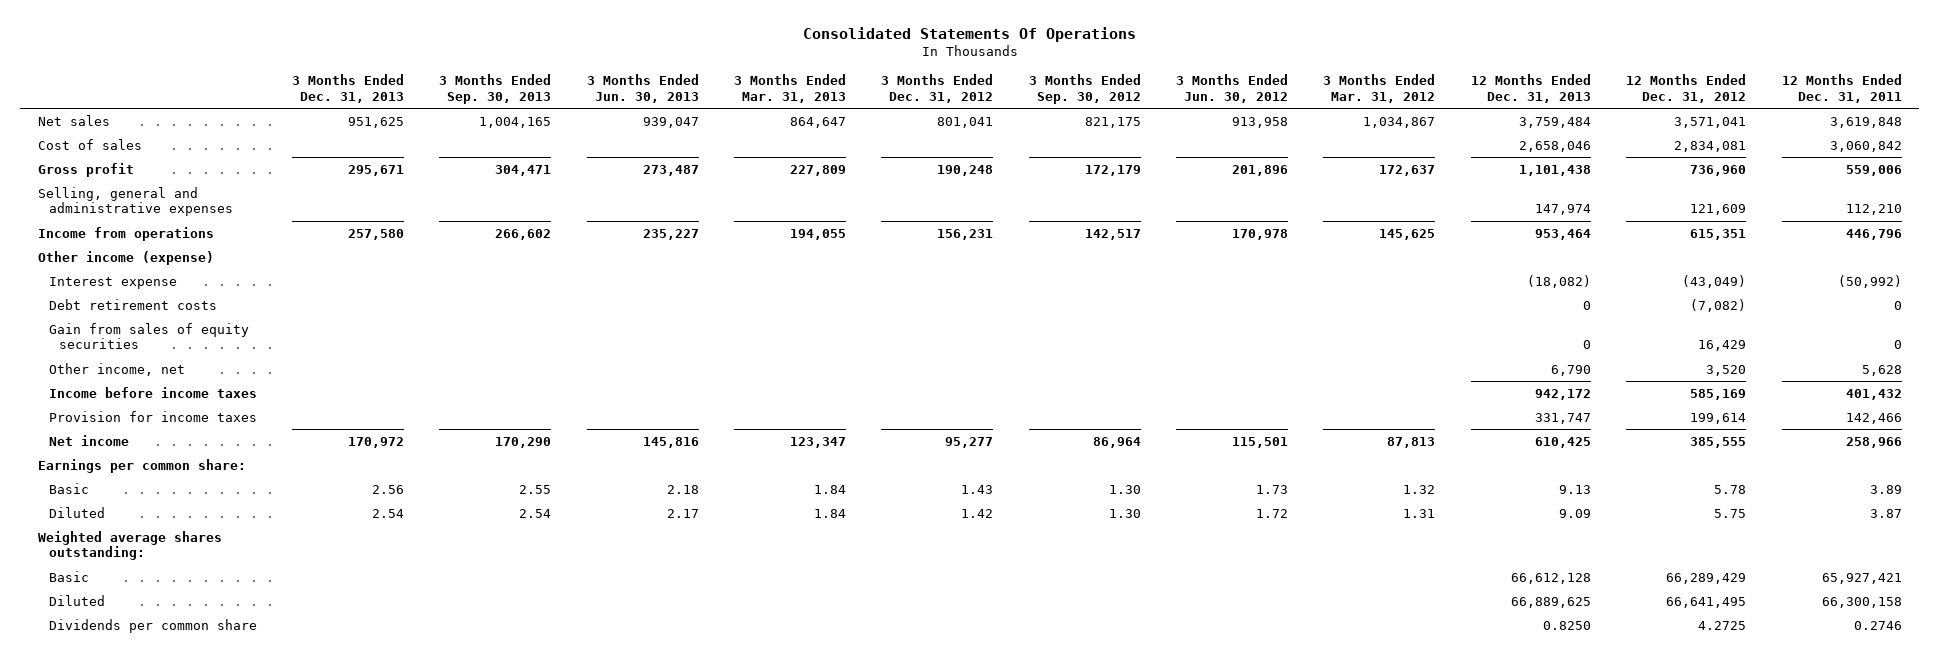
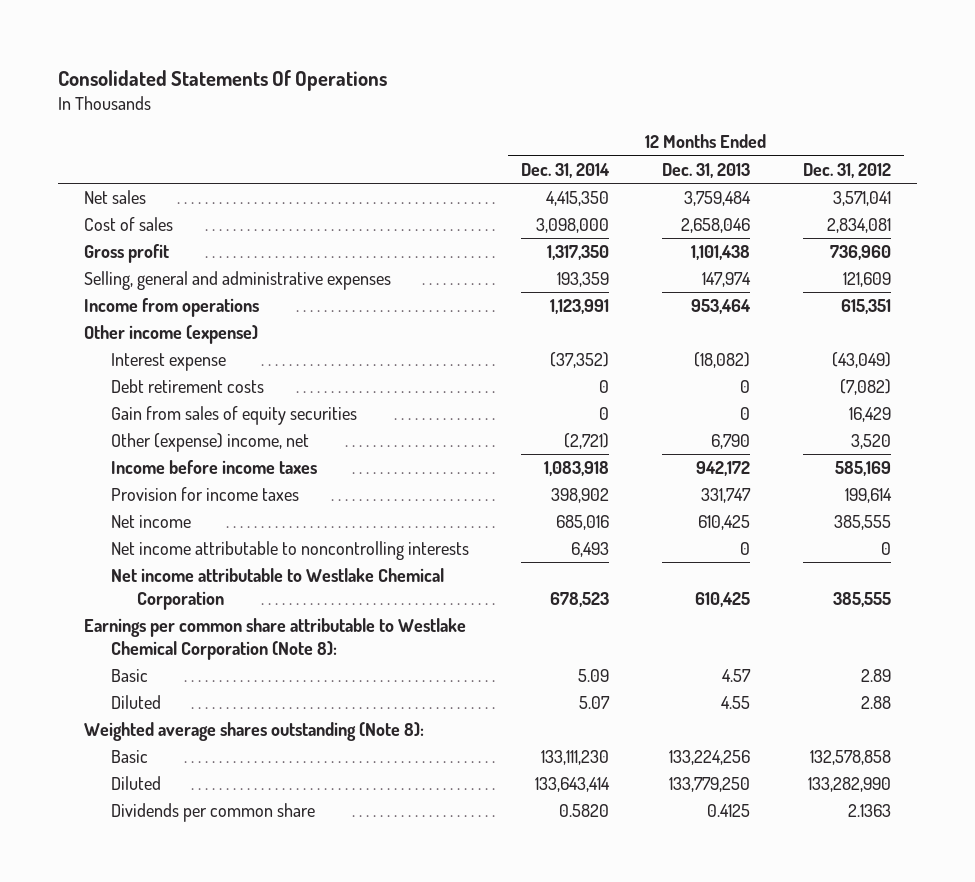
[291,74,404,103] 3 Months Ended Dec. 31, 2013 -> none
[439,74,552,104] 3 Months Ended Sep. 30, 2013 -> none
[586,74,699,103] 3 Months Ended Jun. 30, 2013 -> none
[733,74,846,103] 3 Months Ended Mar. 31, 2013 -> none
[881,74,994,103] 3 Months Ended Dec. 31, 2012 -> none
[1028,74,1141,104] 3 Months Ended Sep. 30, 2012 -> none
[1176,74,1289,103] 3 Months Ended Jun. 30, 2012 -> none
[1323,74,1436,103] 3 Months Ended Mar. 31, 2012 -> none
[1781,74,1902,103] 12 Months Ended Dec. 31, 2011 -> none
none -> [521,162,611,178] Dec. 31, 2014
[48,362,185,376] Other income, net -> [110,433,309,453] Other (expense) income, net
none -> [110,541,469,561] Net income attributable to noncontrolling interests
none -> [110,568,444,610] Net income attributable to Westlake Chemical Corporation
[37,458,246,473] Earnings per common share: -> [84,618,467,660] Earnings per common share attributable to Westlake Chemical Corporation (Note 8):
[1558,484,1591,494] 9.13 -> [722,669,752,683] 4.57
[1714,484,1747,494] 5.78 -> [860,669,891,683] 2.89
[1558,508,1591,518] 9.09 -> [721,696,751,710] 4.55
[1714,508,1747,518] 5.75 -> [860,696,891,710] 2.88
[37,530,222,561] Weighted average shares outstanding: -> [84,722,425,742] Weighted average shares outstanding (Note 8):
[1510,572,1591,584] 66,612,128 -> [669,750,751,766] 133,224,256
[1666,572,1747,584] 66,289,429 -> [809,750,891,766] 132,578,858
[1510,596,1591,608] 66,889,625 -> [669,777,751,793] 133,779,250
[1666,596,1747,608] 66,641,495 -> [807,777,891,793] 133,282,990
[1542,620,1591,630] 0.8250 -> [707,804,751,818] 0.4125
[1698,620,1747,630] 4.2725 -> [847,804,891,818] 2.1363

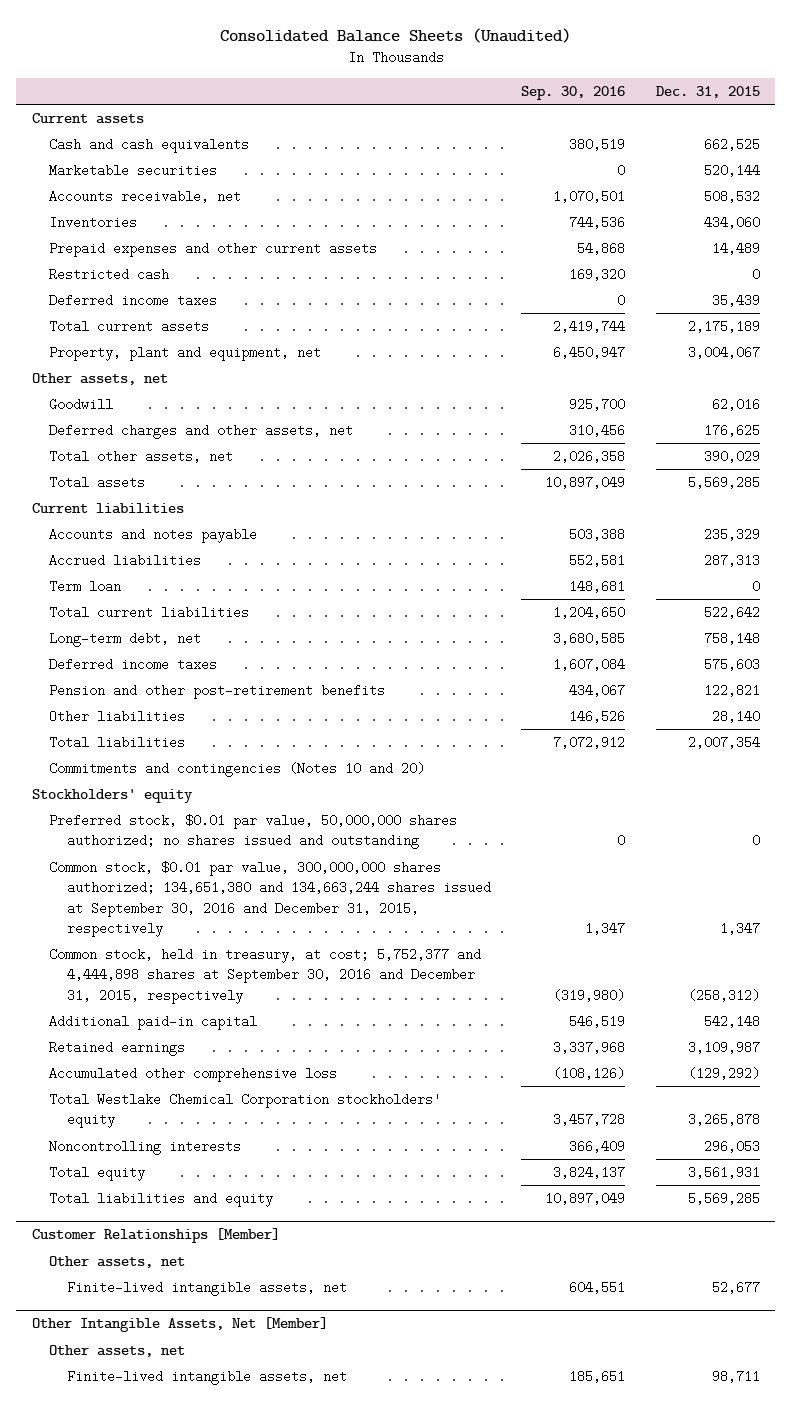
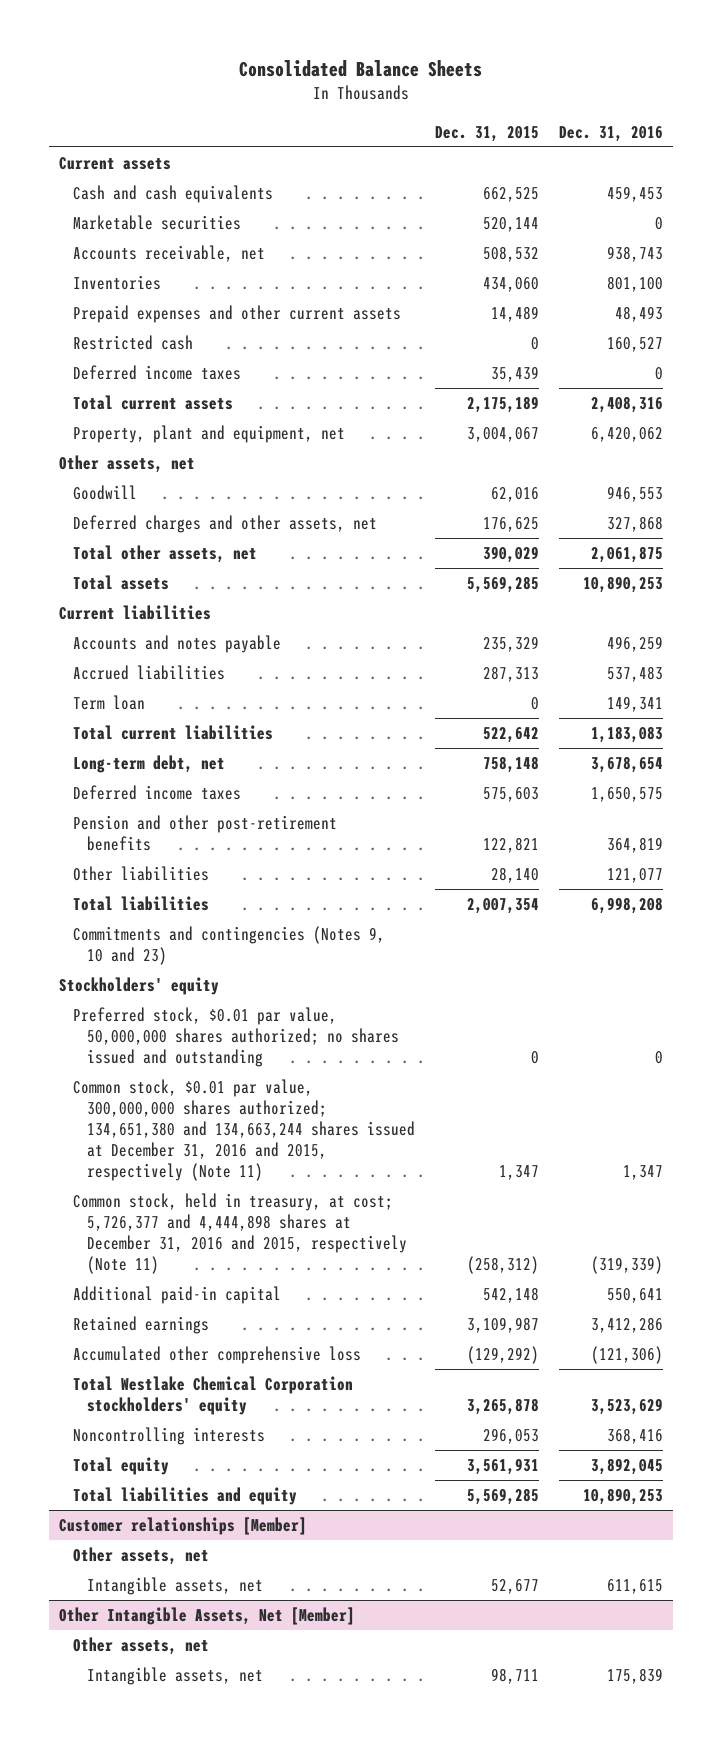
[219,27,571,43] Consolidated Balance Sheets (Unaudited) -> [239,60,483,78] Consolidated Balance Sheets
[521,85,626,100] Sep. 30, 2016 -> none
none -> [559,125,664,142] Dec. 31, 2016
[49,762,426,778] Commitments and contingencies (Notes 10 and 20) -> [73,926,386,965] Commitments and contingencies (Notes 9, 10 and 23)
[49,861,491,937] Common stock, $0.01 par value, 300,000,000 shares authorized; 134,651,380 and 134,663,244 shares issued at September 30, 2016 and December 31, 2015, respectively -> [73,1079,416,1181] Common stock, $0.01 par value, 300,000,000 shares authorized; 134,651,380 and 134,663,244 shares issued at December 31, 2016 and 2015, respectively (Note 11)
[49,948,482,1004] Common stock, held in treasury, at cost; 5,752,377 and 4,444,898 shares at September 30, 2016 and December 31, 2015, respectively -> [73,1193,408,1274] Common stock, held in treasury, at cost; 5,726,377 and 4,444,898 shares at December 31, 2016 and 2015, respectively (Note 11)
[31,1228,280,1244] Customer Relationships [Member] -> [59,1517,308,1536] Customer relationships [Member]
[66,1281,347,1297] Finite-lived intangible assets, net -> [87,1577,264,1596] Intangible assets, net
[66,1370,347,1386] Finite-lived intangible assets, net -> [87,1667,264,1686] Intangible assets, net

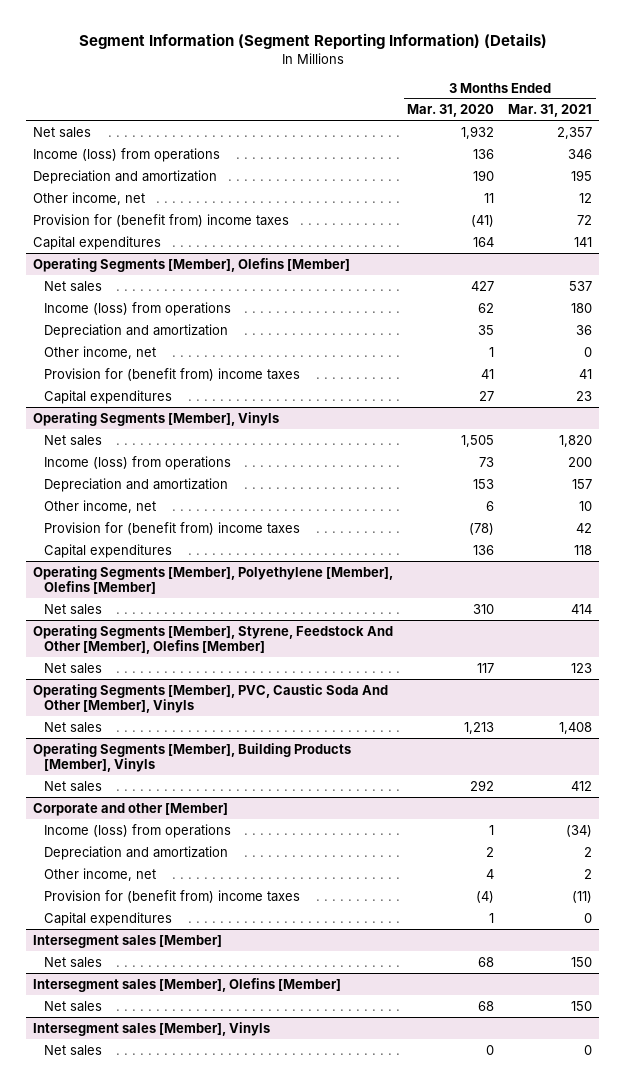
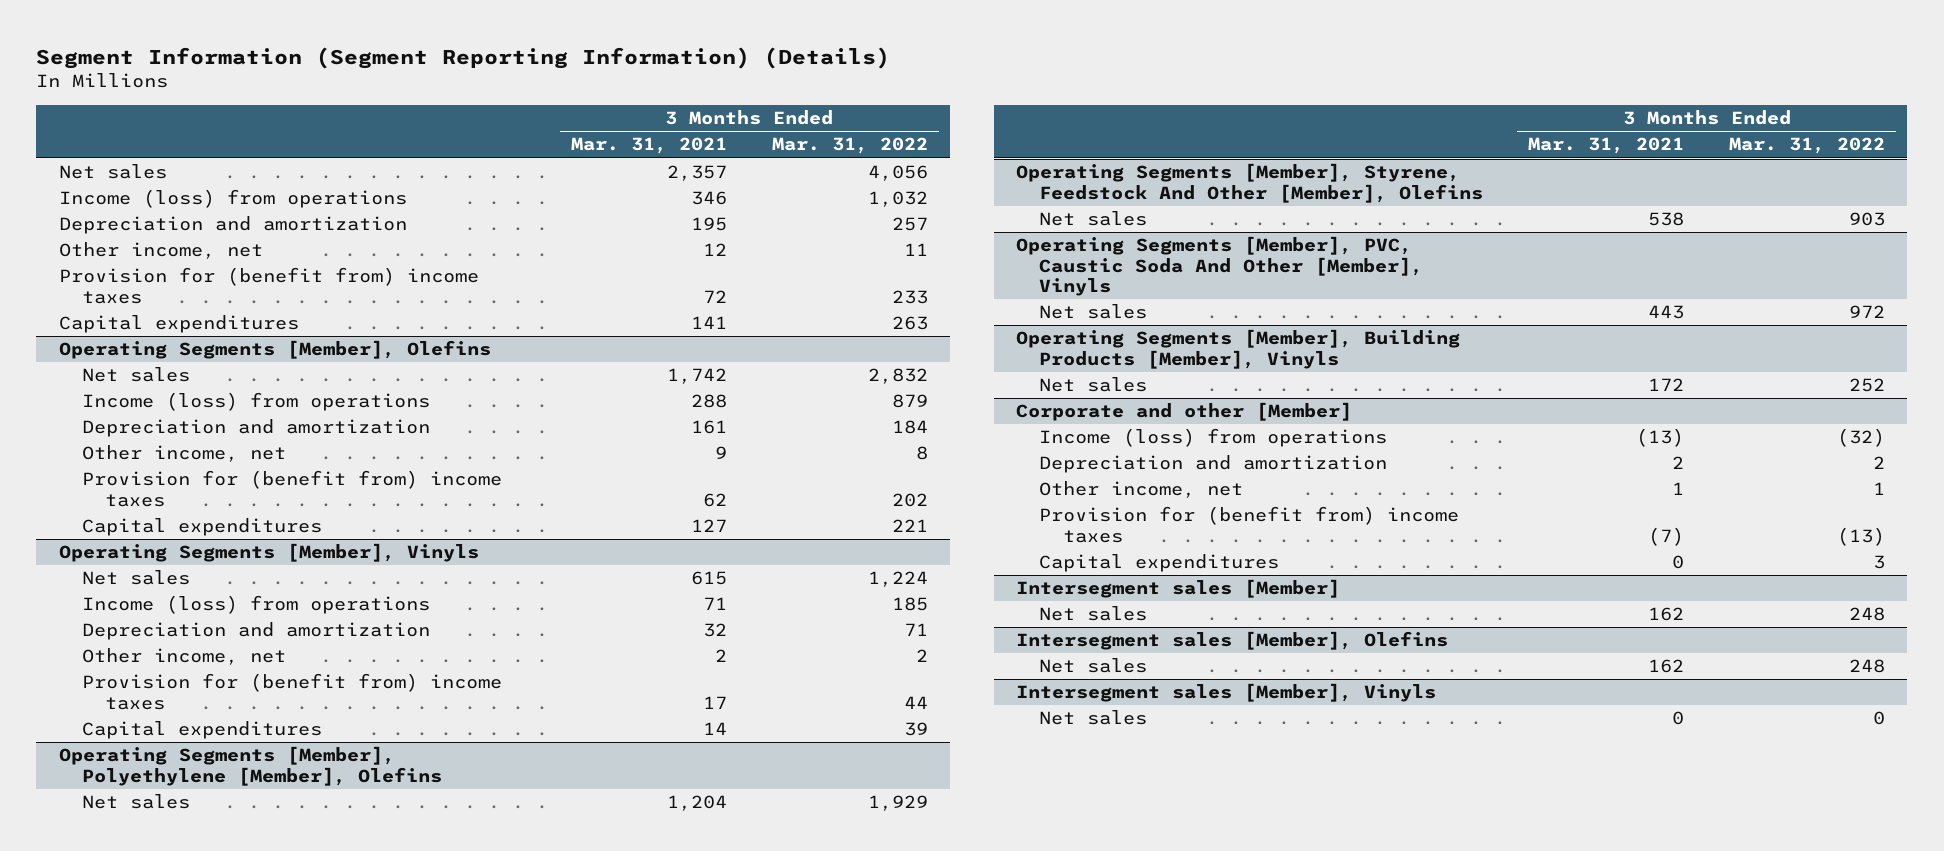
[407,104,495,118] Mar. 31, 2020 -> none
none -> [771,137,928,155] Mar. 31, 2022
[32,257,350,272] Operating Segments [Member], Olefins [Member] -> [58,340,491,360] Operating Segments [Member], Olefins
[569,280,593,291] 537 -> [666,368,727,385] 1,742
[571,302,593,313] 180 -> [690,394,727,409] 288
[576,324,593,335] 36 -> [690,420,727,435] 161
[584,346,593,357] 0 -> [714,446,727,460] 9
[579,368,593,379] 41 -> [702,492,727,507] 62
[576,390,593,401] 23 -> [690,519,727,533] 127
[559,434,593,447] 1,820 -> [690,571,727,586] 615
[568,456,593,467] 200 -> [702,597,727,611] 71
[572,478,593,489] 157 -> [702,623,727,638] 32
[579,500,593,511] 10 -> [714,649,727,663] 2
[576,522,593,533] 42 -> [702,695,727,709] 17
[574,544,593,555] 118 -> [702,722,727,736] 14
[32,565,393,595] Operating Segments [Member], Polyethylene [Member], Olefins [Member] -> [58,746,443,786] Operating Segments [Member], Polyethylene [Member], Olefins
[571,603,593,614] 414 -> [666,795,727,812] 1,204
[32,624,393,655] Operating Segments [Member], Styrene, Feedstock And Other [Member], Olefins [Member] -> [1016,163,1484,203] Operating Segments [Member], Styrene, Feedstock And Other [Member], Olefins
[571,662,593,673] 123 -> [1648,212,1685,227] 538
[559,721,593,734] 1,408 -> [1648,305,1685,320] 443
[571,780,593,791] 412 -> [1648,378,1685,392] 172
[566,824,593,837] (34) -> [1636,428,1685,448] (13)
[584,868,593,879] 2 -> [1672,482,1685,496] 1
[572,890,593,903] (11) -> [1648,526,1685,546] (7)
[571,956,593,967] 150 -> [1648,607,1685,622] 162
[32,977,341,992] Intersegment sales [Member], Olefins [Member] -> [1016,631,1449,651] Intersegment sales [Member], Olefins
[571,1000,593,1011] 150 -> [1648,659,1685,674] 162

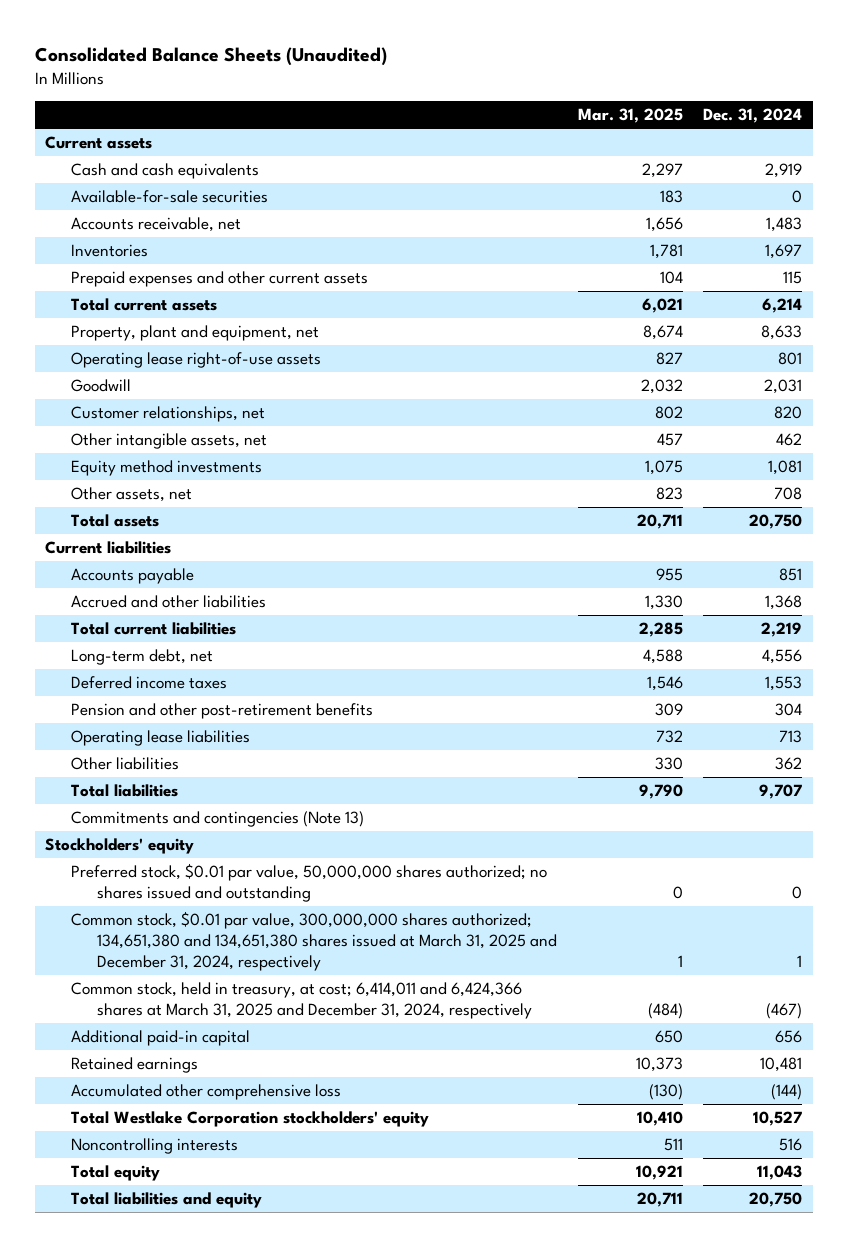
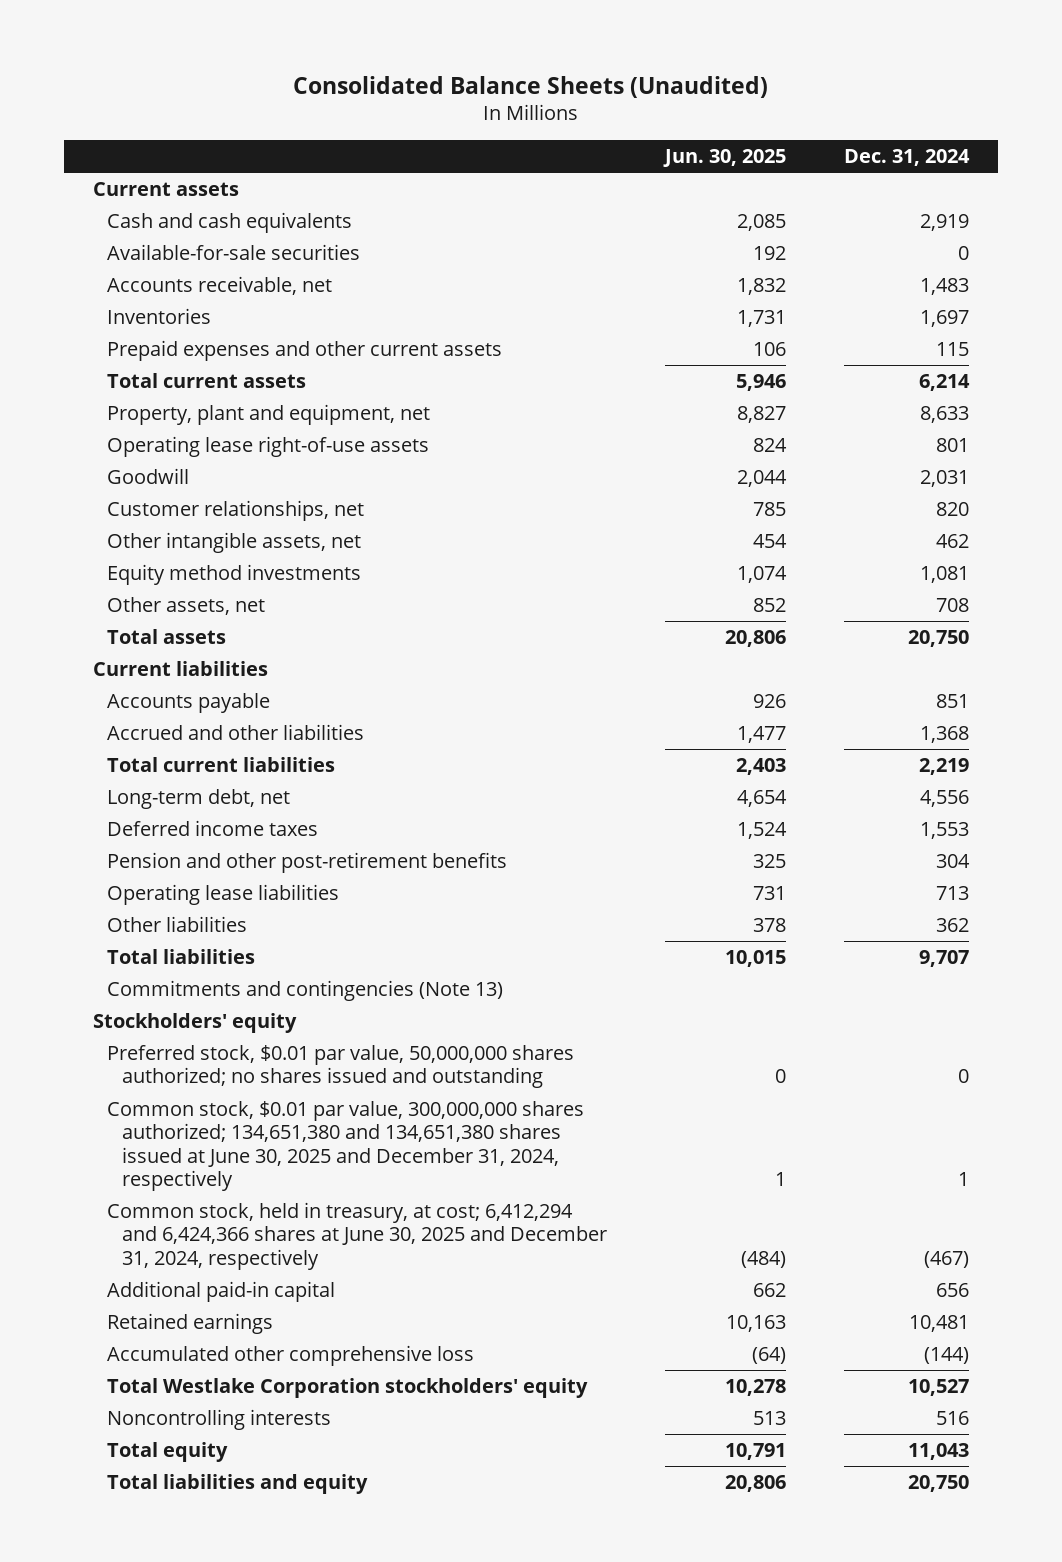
[577,108,683,124] Mar. 31, 2025 -> none
none -> [662,148,786,167] Jun. 30, 2025
[70,911,557,971] Common stock, $0.01 par value, 300,000,000 shares authorized; 134,651,380 and 134,651,380 shares issued at March 31, 2025 and December 31, 2024, respectively -> [107,1101,585,1192] Common stock, $0.01 par value, 300,000,000 shares authorized; 134,651,380 and 134,651,380 shares issued at June 30, 2025 and December 31, 2024, respectively
[70,982,532,1020] Common stock, held in treasury, at cost; 6,414,011 and 6,424,366 shares at March 31, 2025 and December 31, 2024, respectively -> [107,1202,607,1270] Common stock, held in treasury, at cost; 6,412,294 and 6,424,366 shares at June 30, 2025 and December 31, 2024, respectively

